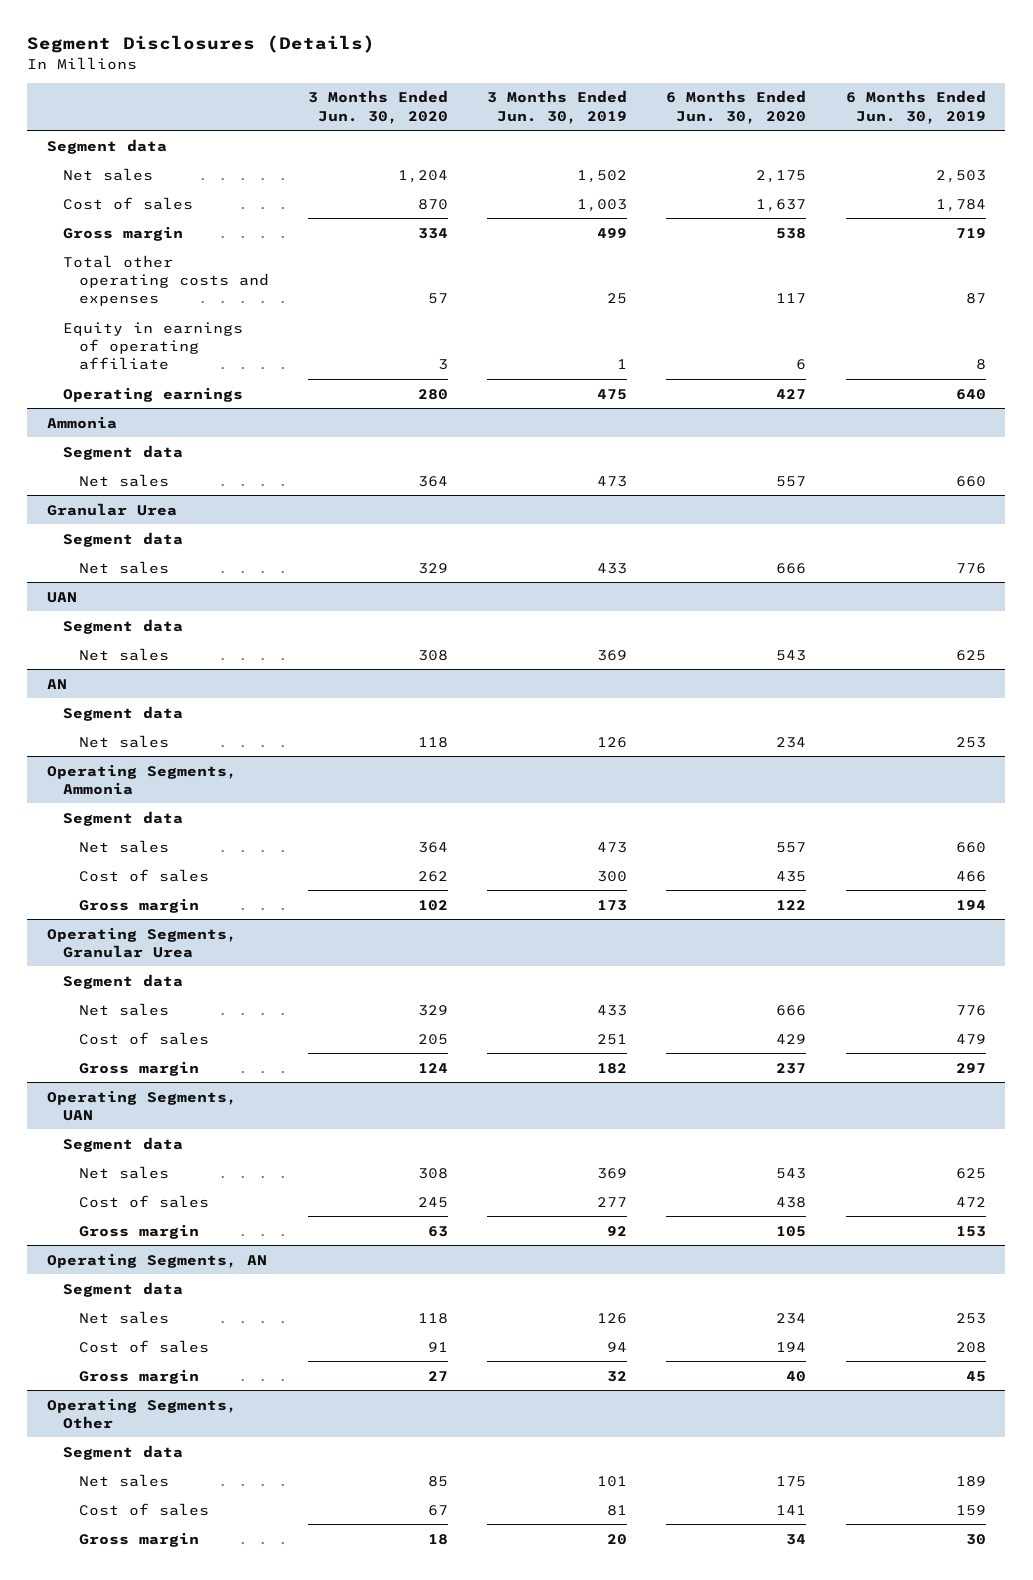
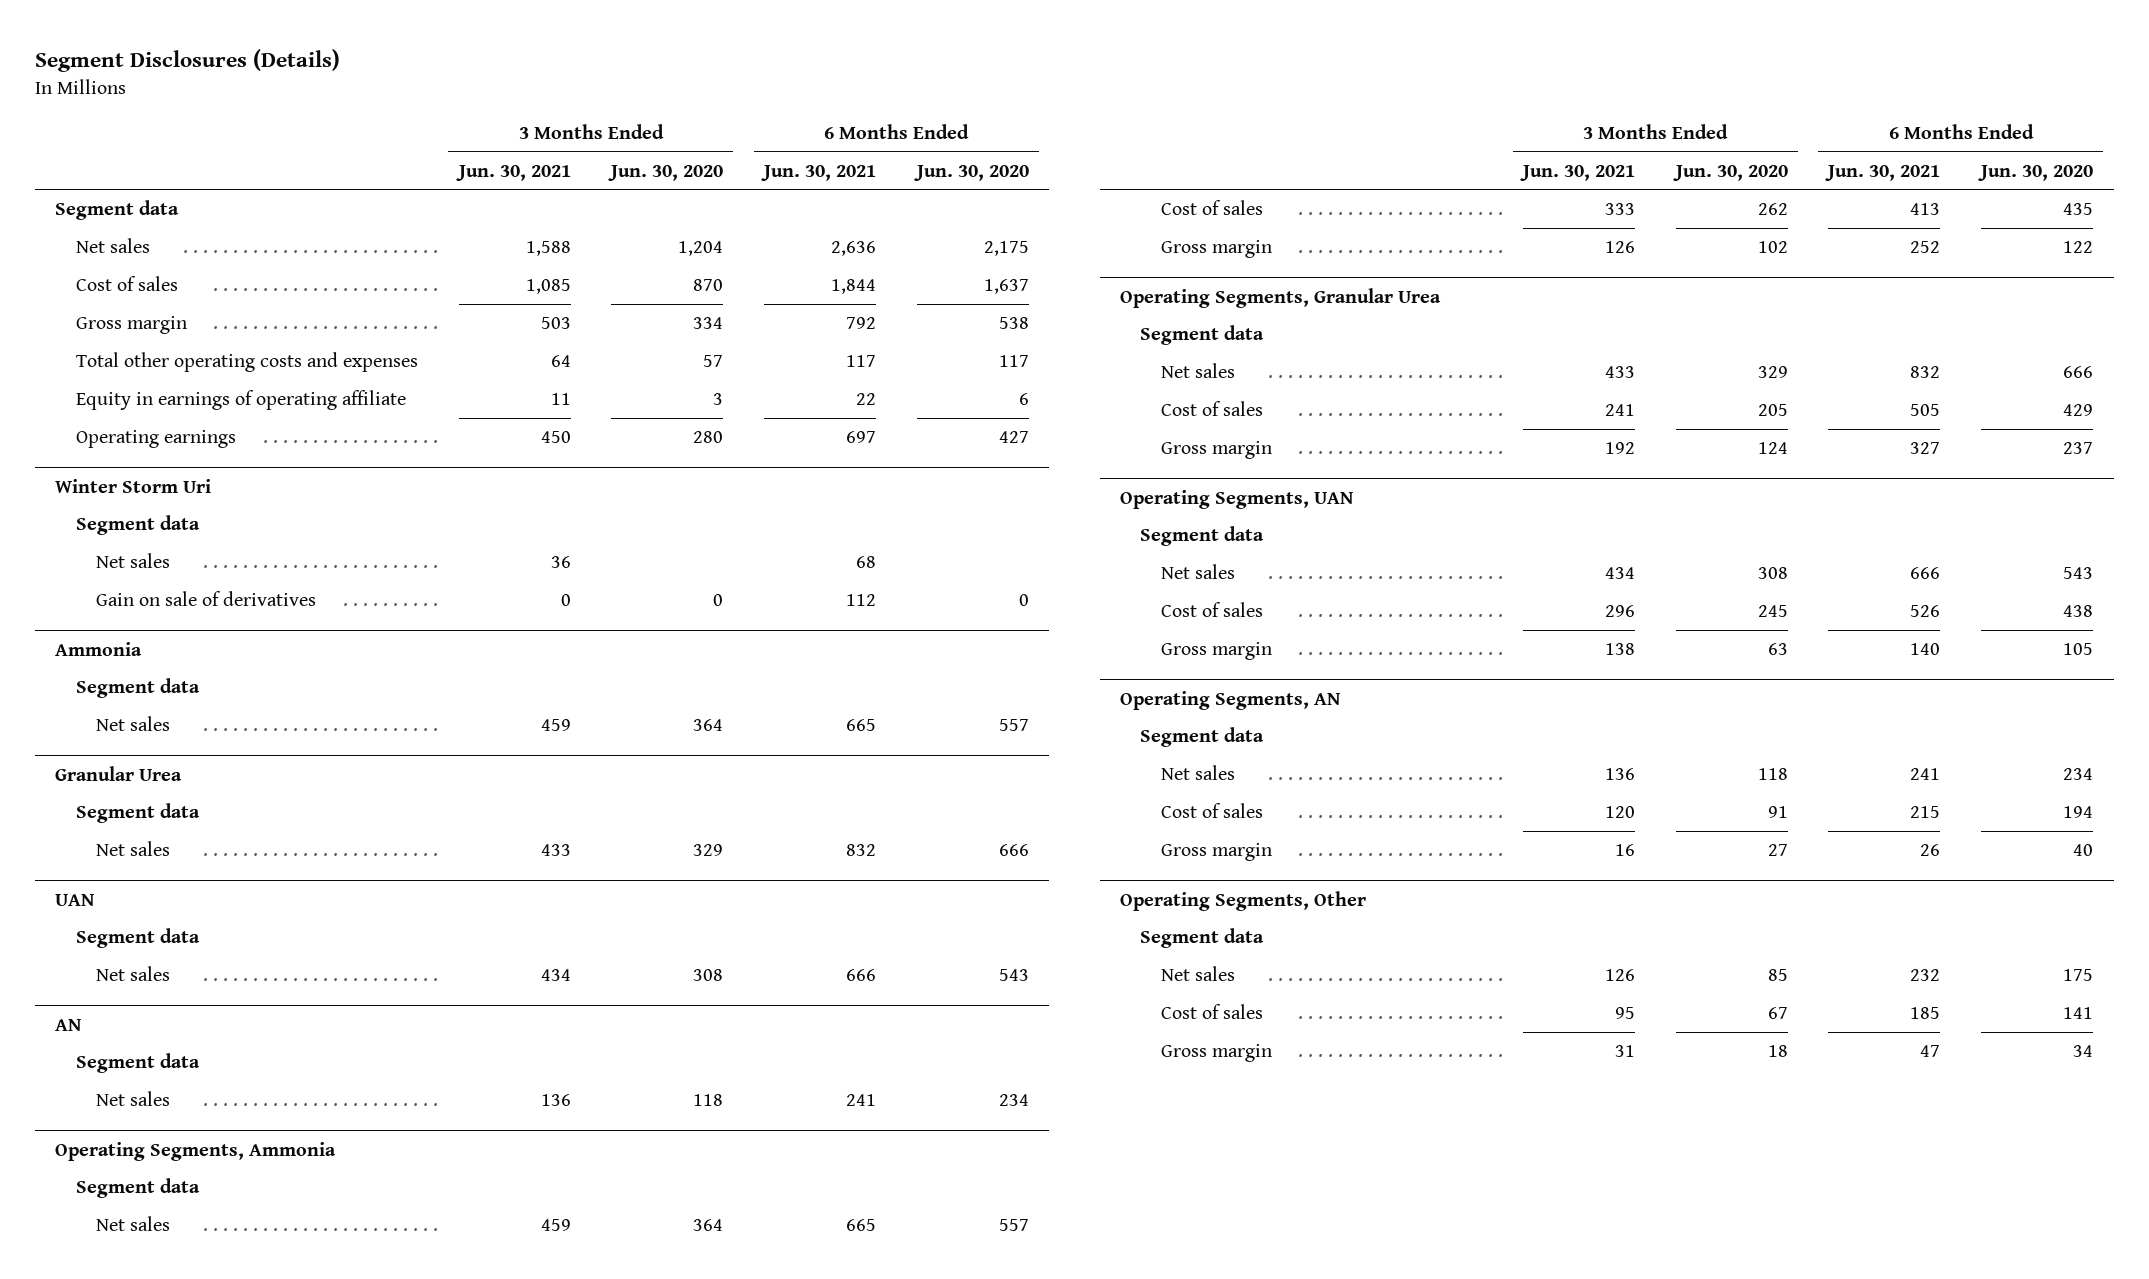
[487,90,628,124] 3 Months Ended Jun. 30, 2019 -> none
[845,90,986,124] 6 Months Ended Jun. 30, 2019 -> none
none -> [455,164,571,181] Jun. 30, 2021
none -> [761,164,877,181] Jun. 30, 2021
none -> [55,478,212,493] Winter Storm Uri
none -> [75,515,200,536] Segment data
none -> [96,553,171,569] Net sales
none -> [96,591,317,607] Gain on sale of derivatives

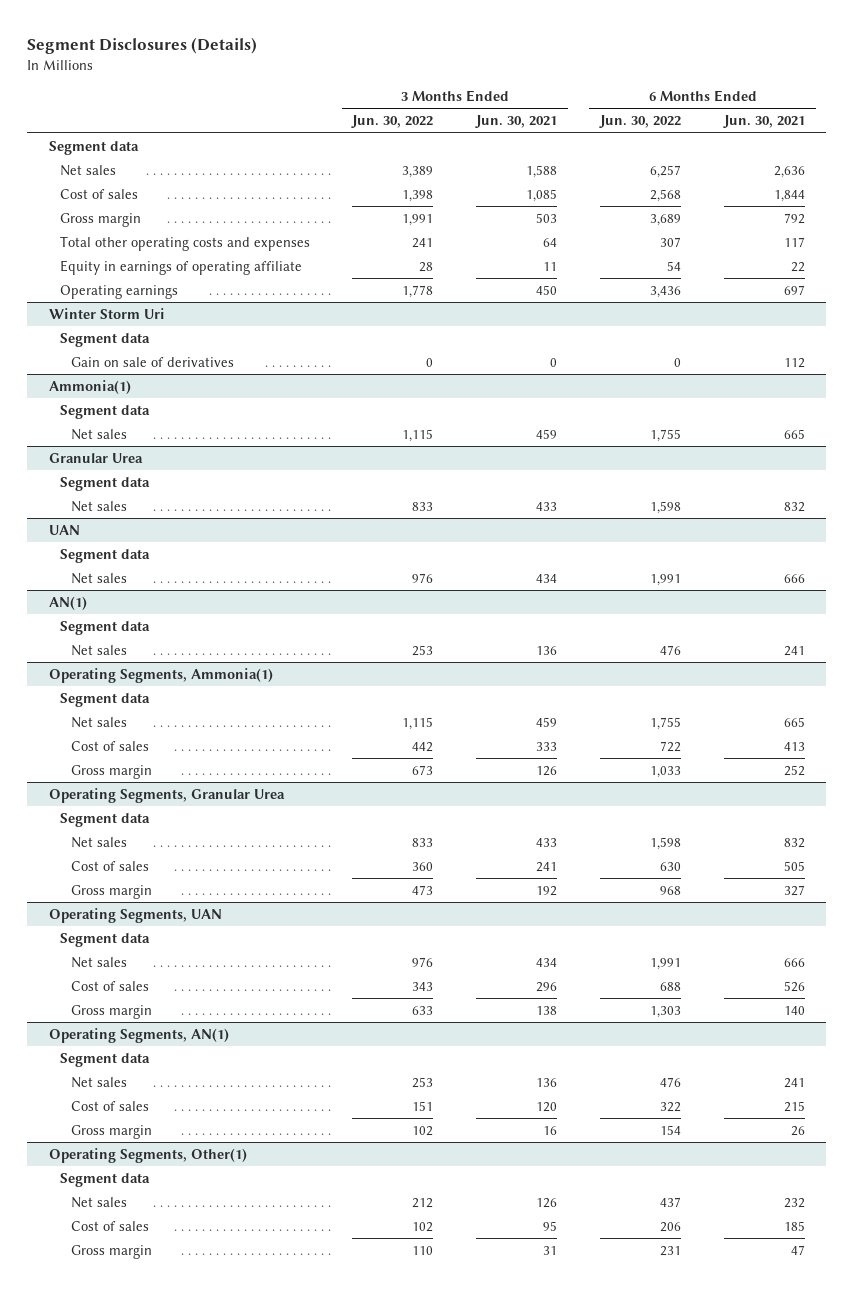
[608,164,724,181] Jun. 30, 2020 -> none
[913,164,1029,181] Jun. 30, 2020 -> none
none -> [351,115,434,129] Jun. 30, 2022
none -> [599,115,682,129] Jun. 30, 2022
[96,553,171,569] Net sales -> none
[55,641,143,656] Ammonia -> [48,379,131,394] Ammonia(1)
[55,1018,82,1031] AN -> [48,595,87,610] AN(1)
[55,1141,337,1161] Operating Segments, Ammonia -> [48,667,273,683] Operating Segments, Ammonia(1)
[1119,690,1340,710] Operating Segments, AN -> [48,1027,229,1043] Operating Segments, AN(1)
[1119,890,1366,911] Operating Segments, Other -> [48,1147,247,1163] Operating Segments, Other(1)

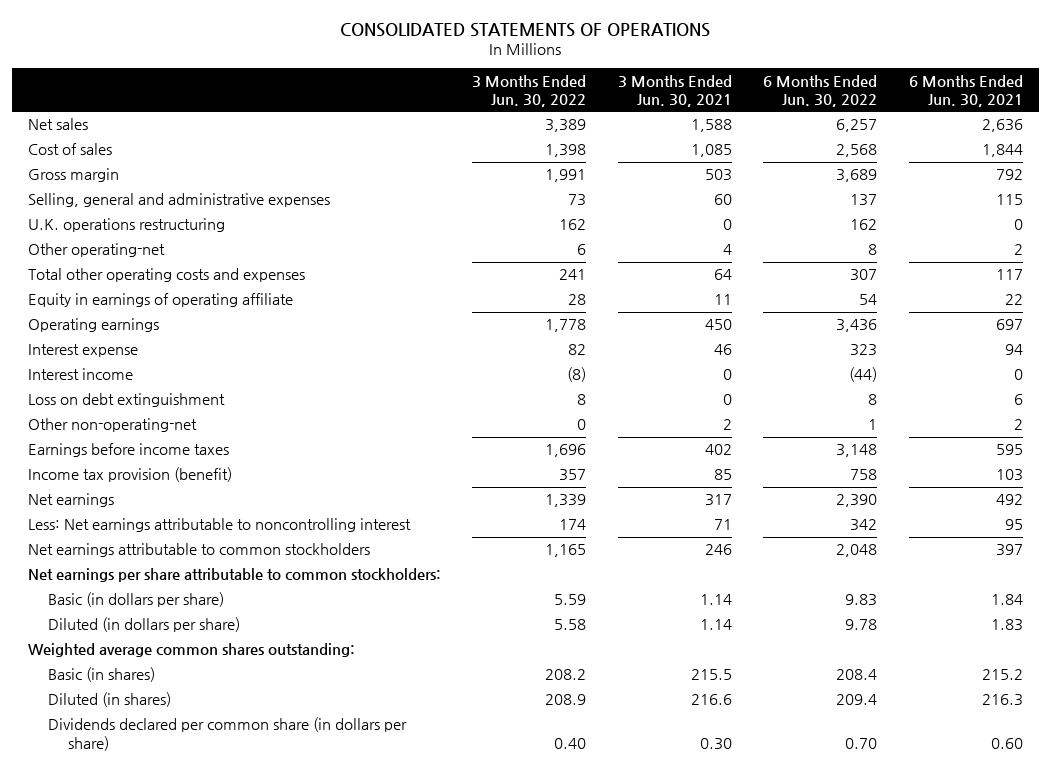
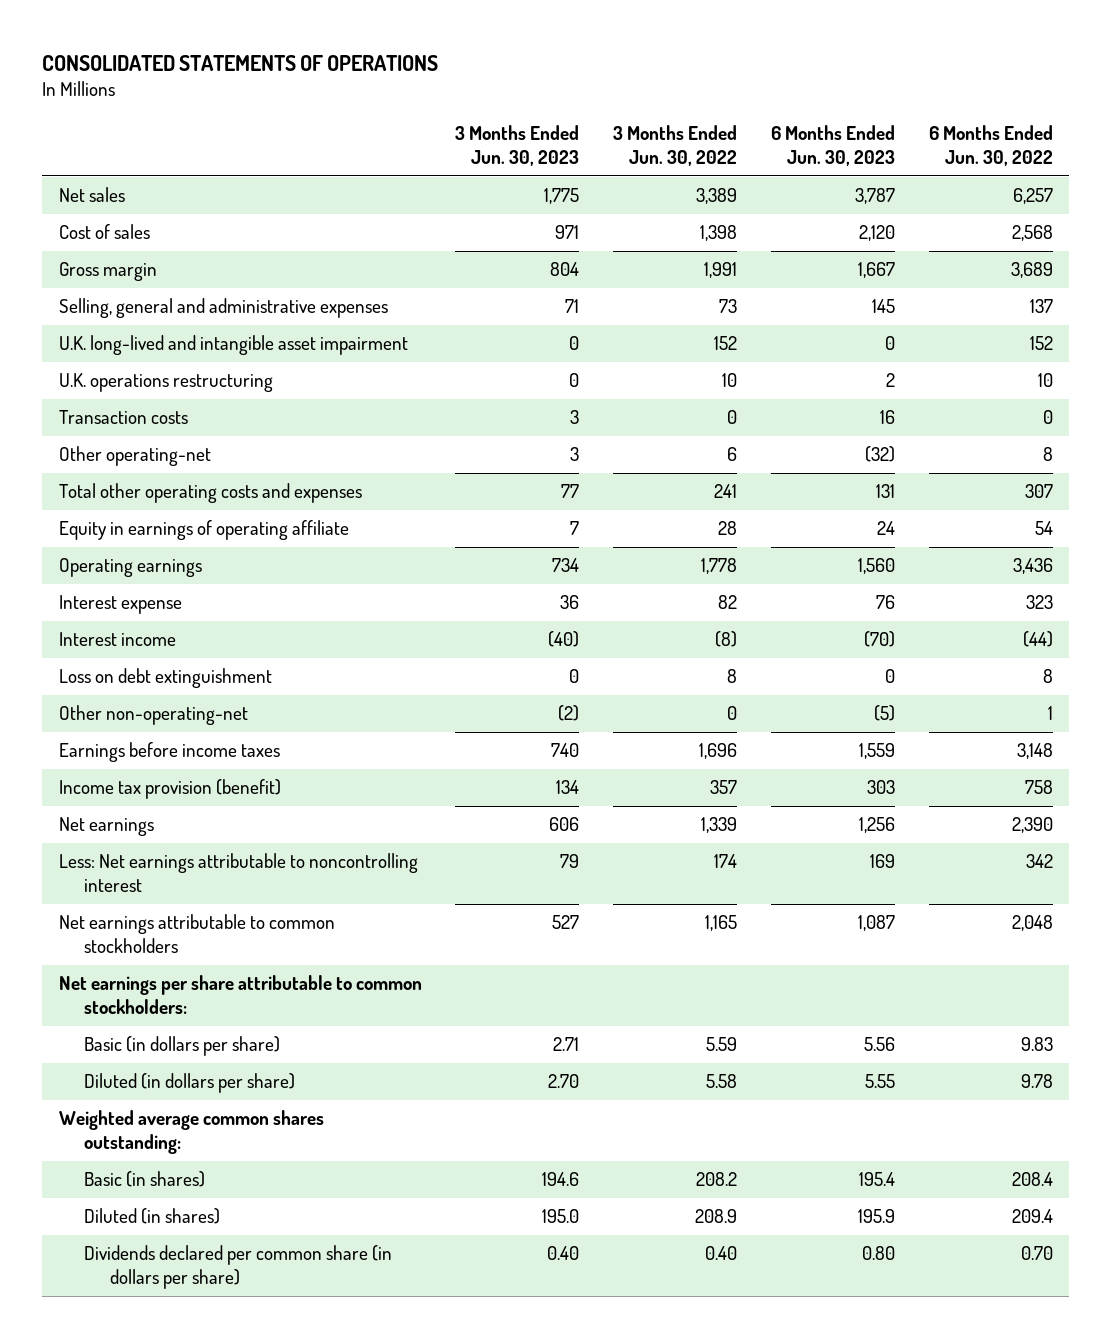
[617,74,732,107] 3 Months Ended Jun. 30, 2021 -> none
[908,74,1023,107] 6 Months Ended Jun. 30, 2021 -> none
none -> [455,125,580,167] 3 Months Ended Jun. 30, 2023
none -> [770,125,895,167] 6 Months Ended Jun. 30, 2023
none -> [58,335,408,356] U.K. long-lived and intangible asset impairment
[559,219,587,231] 162 -> [722,373,738,388] 10
[850,219,878,231] 162 -> [1037,373,1053,388] 10
none -> [58,410,188,425] Transaction costs

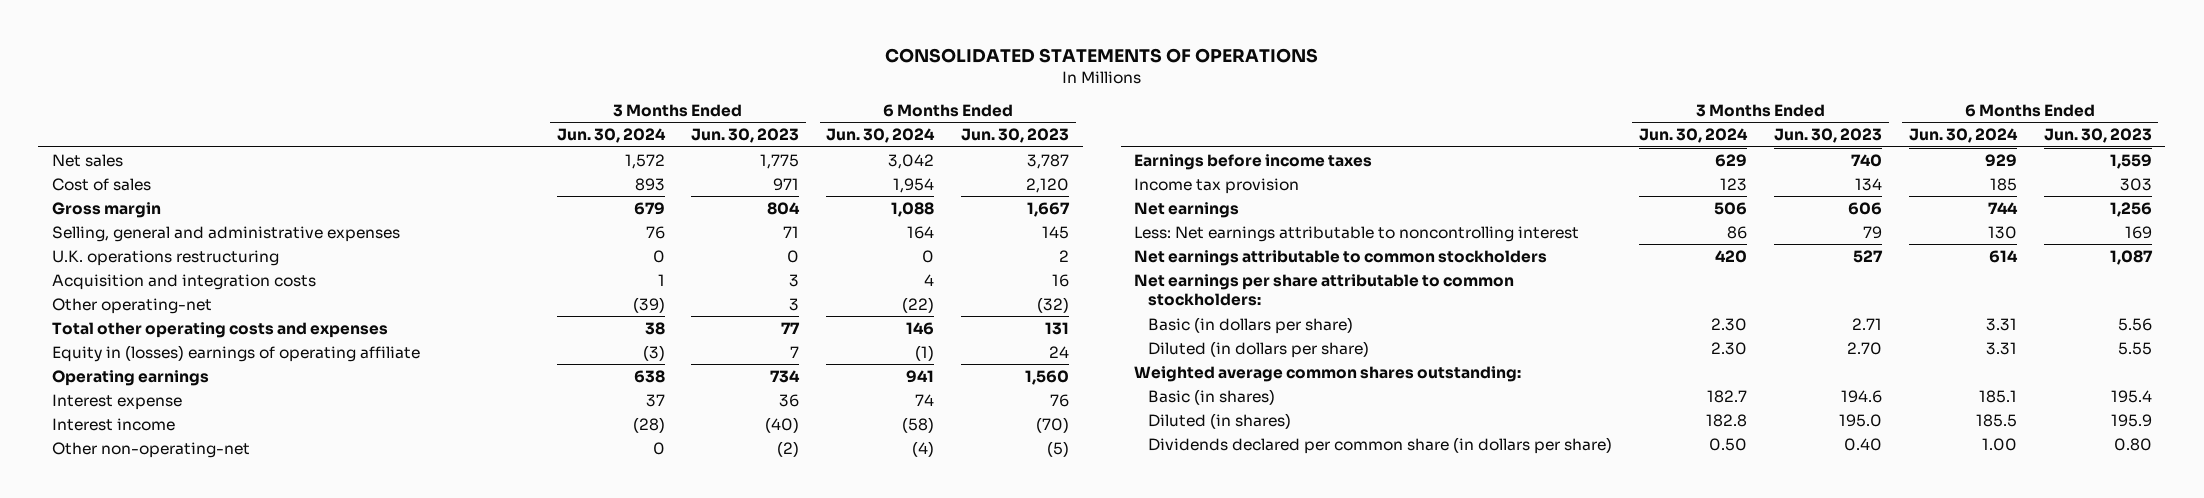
[613,125,738,167] 3 Months Ended Jun. 30, 2022 -> none
[928,125,1053,167] 6 Months Ended Jun. 30, 2022 -> none
none -> [556,128,666,144] Jun. 30, 2024
none -> [826,128,936,144] Jun. 30, 2024
[58,335,408,356] U.K. long-lived and intangible asset impairment -> none
[58,410,188,425] Transaction costs -> [51,273,316,290] Acquisition and integration costs
[58,520,349,541] Equity in earnings of operating affiliate -> [51,344,420,362] Equity in (losses) earnings of operating affiliate
[58,668,272,689] Loss on debt extinguishment -> none
[58,779,281,800] Income tax provision (benefit) -> [1134,177,1300,194] Income tax provision

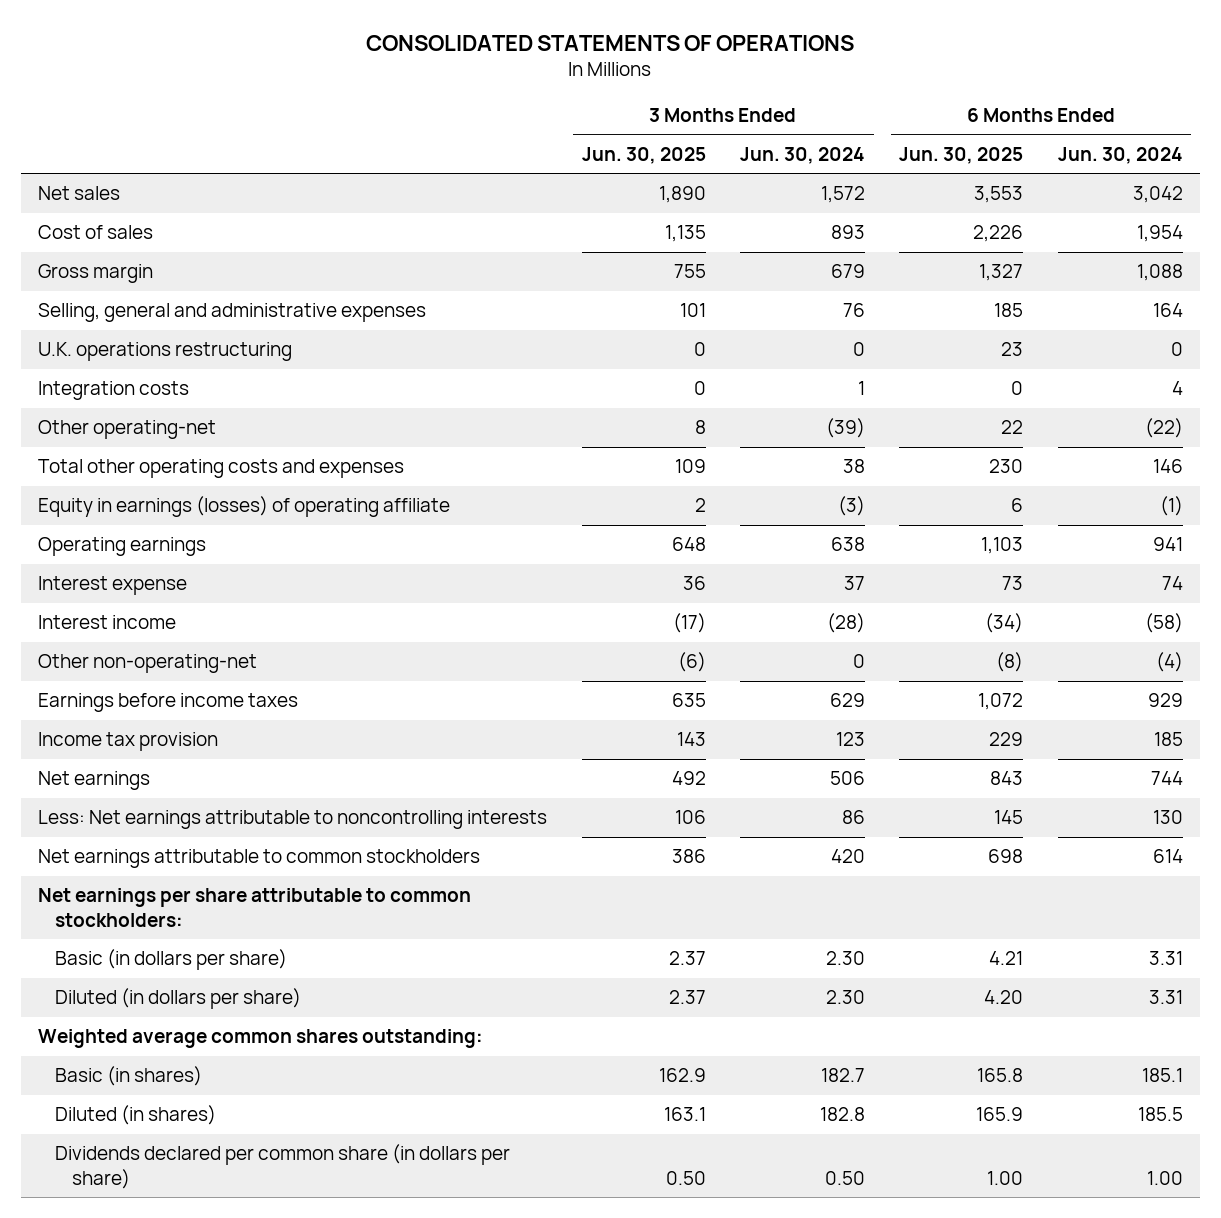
[691,128,800,144] Jun. 30, 2023 -> none
[961,128,1070,144] Jun. 30, 2023 -> none
none -> [581,146,706,164] Jun. 30, 2025
none -> [899,146,1024,164] Jun. 30, 2025
[51,273,316,290] Acquisition and integration costs -> [38,381,190,401] Integration costs
[51,344,420,362] Equity in (losses) earnings of operating affiliate -> [38,496,451,518] Equity in earnings (losses) of operating affiliate
[1134,225,1580,242] Less: Net earnings attributable to noncontrolling interest -> [38,810,548,830] Less: Net earnings attributable to noncontrolling interests

